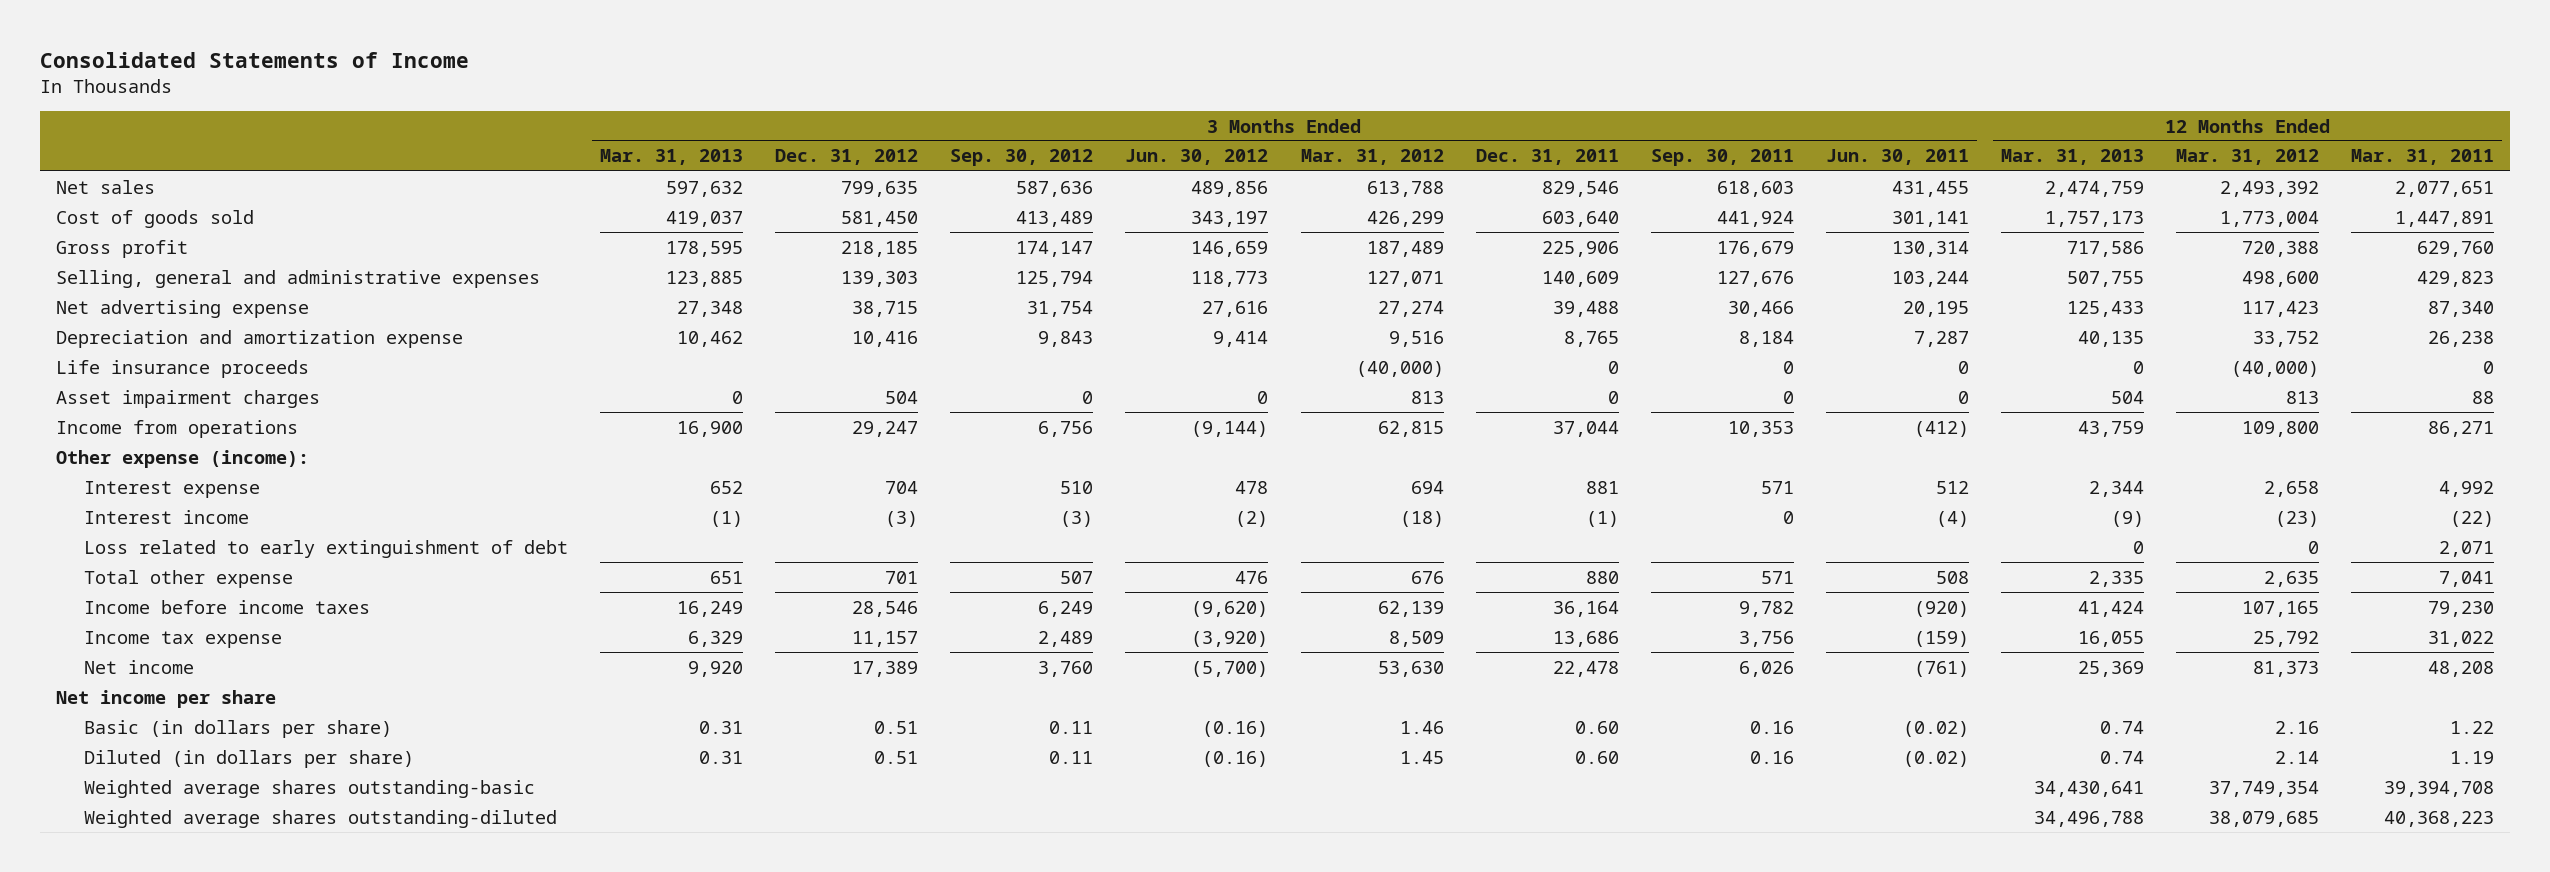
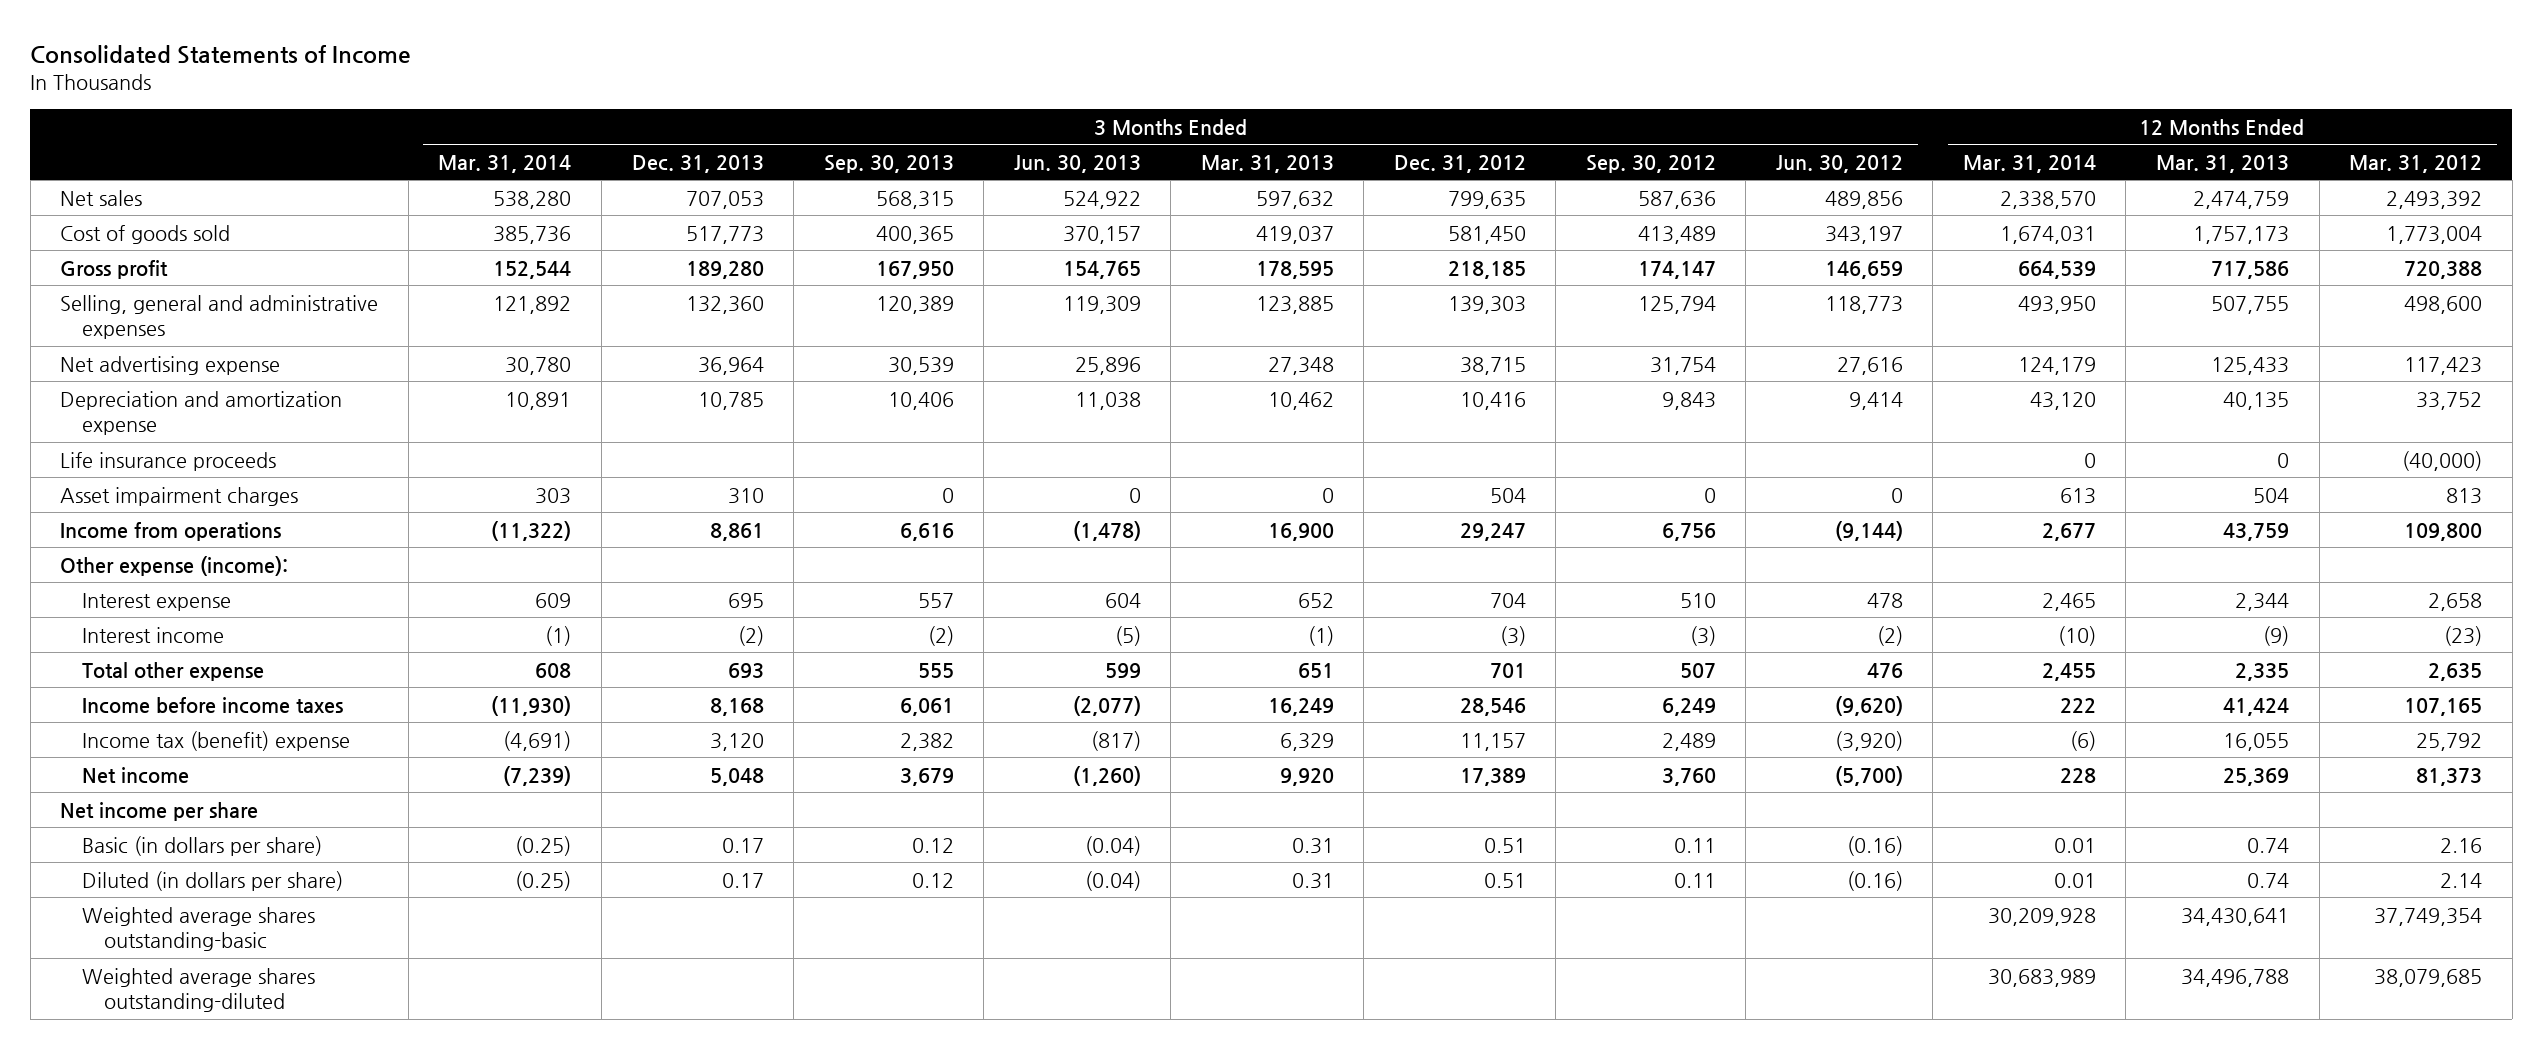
[1300,149,1444,166] Mar. 31, 2012 -> none
[1475,149,1619,166] Dec. 31, 2011 -> none
[1650,149,1794,167] Sep. 30, 2011 -> none
[1825,149,1969,166] Jun. 30, 2011 -> none
[2351,149,2495,166] Mar. 31, 2011 -> none
none -> [438,154,572,173] Mar. 31, 2014
none -> [631,154,764,173] Dec. 31, 2013
none -> [823,154,954,173] Sep. 30, 2013
none -> [1013,154,1141,173] Jun. 30, 2013
none -> [1962,154,2096,173] Mar. 31, 2014
[83,539,568,558] Loss related to early extinguishment of debt -> none
[83,630,282,648] Income tax expense -> [82,730,351,751] Income tax (benefit) expense

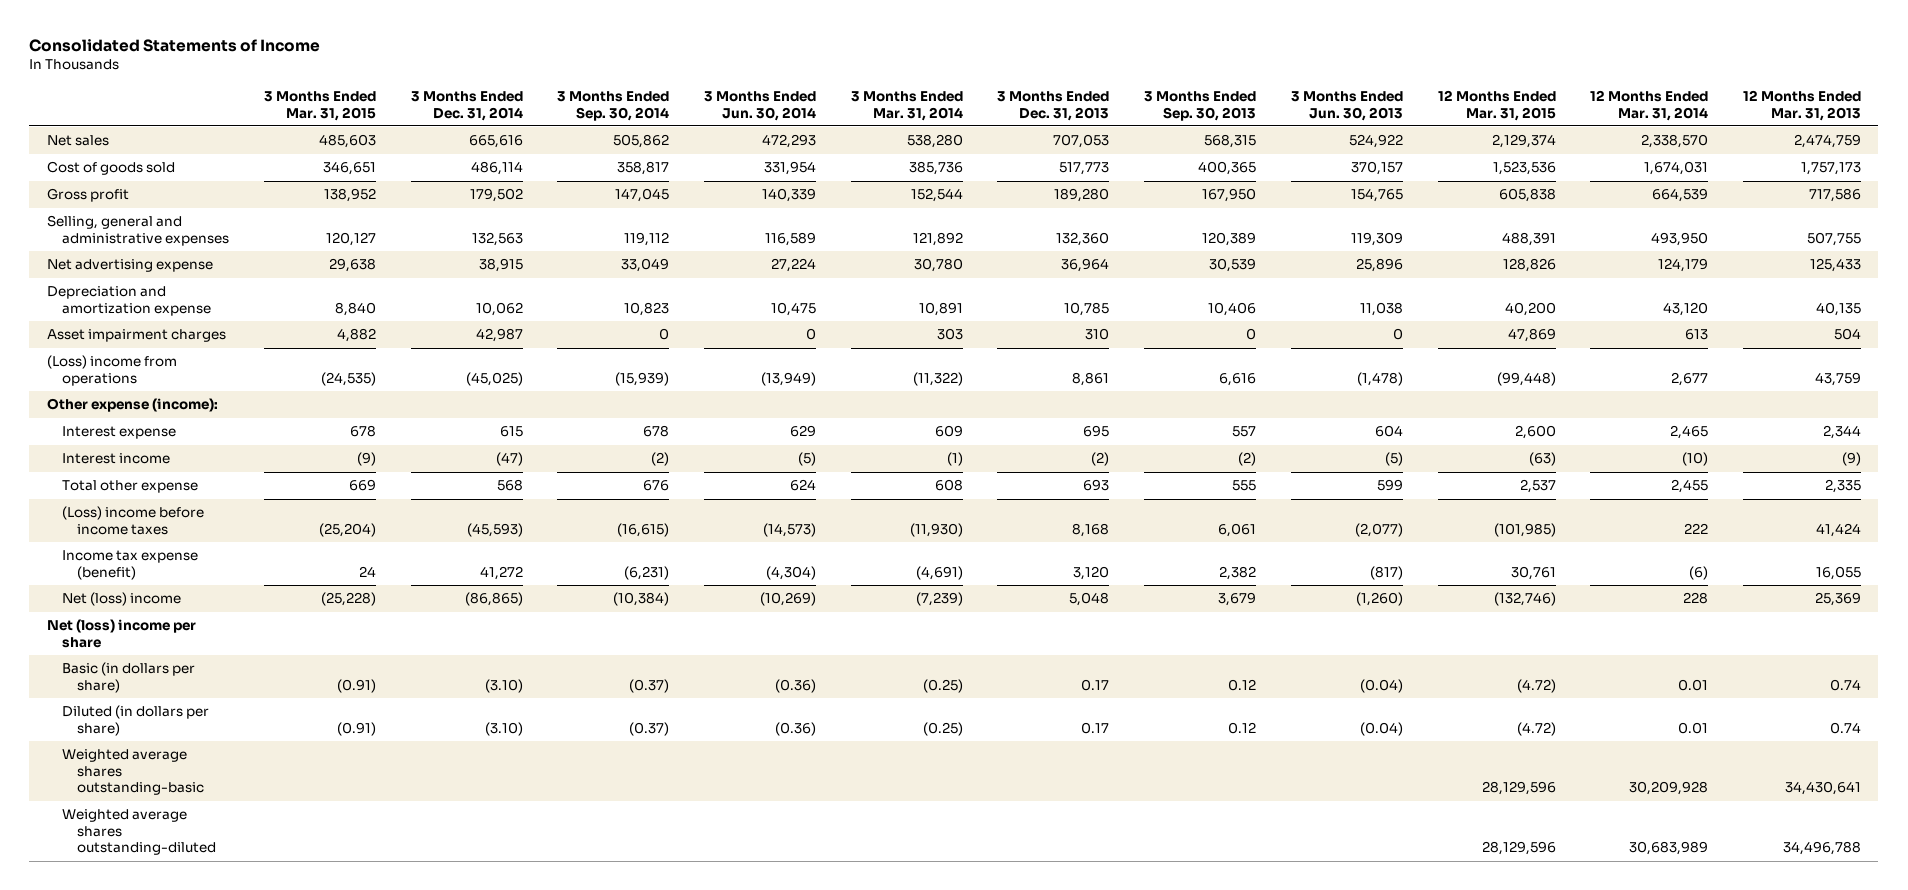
[1200,154,1334,173] Mar. 31, 2013 -> none
[1393,154,1526,173] Dec. 31, 2012 -> none
[1585,154,1716,173] Sep. 30, 2012 -> none
[1775,154,1903,173] Jun. 30, 2012 -> none
[2349,154,2483,173] Mar. 31, 2012 -> none
none -> [263,90,376,121] 3 Months Ended Mar. 31, 2015
none -> [410,90,523,121] 3 Months Ended Dec. 31, 2014
none -> [557,90,670,121] 3 Months Ended Sep. 30, 2014
none -> [704,90,817,121] 3 Months Ended Jun. 30, 2014
none -> [1437,89,1556,121] 12 Months Ended Mar. 31, 2015
[60,451,277,471] Life insurance proceeds -> none
[60,521,282,541] Income from operations -> [46,355,177,386] (Loss) income from operations
[82,696,344,714] Income before income taxes -> [62,506,205,535] (Loss) income before income taxes
[82,730,351,751] Income tax (benefit) expense -> [62,550,199,580] Income tax expense (benefit)
[82,766,190,784] Net income -> [62,592,182,607] Net (loss) income
[60,801,259,821] Net income per share -> [46,619,196,648] Net (loss) income per share

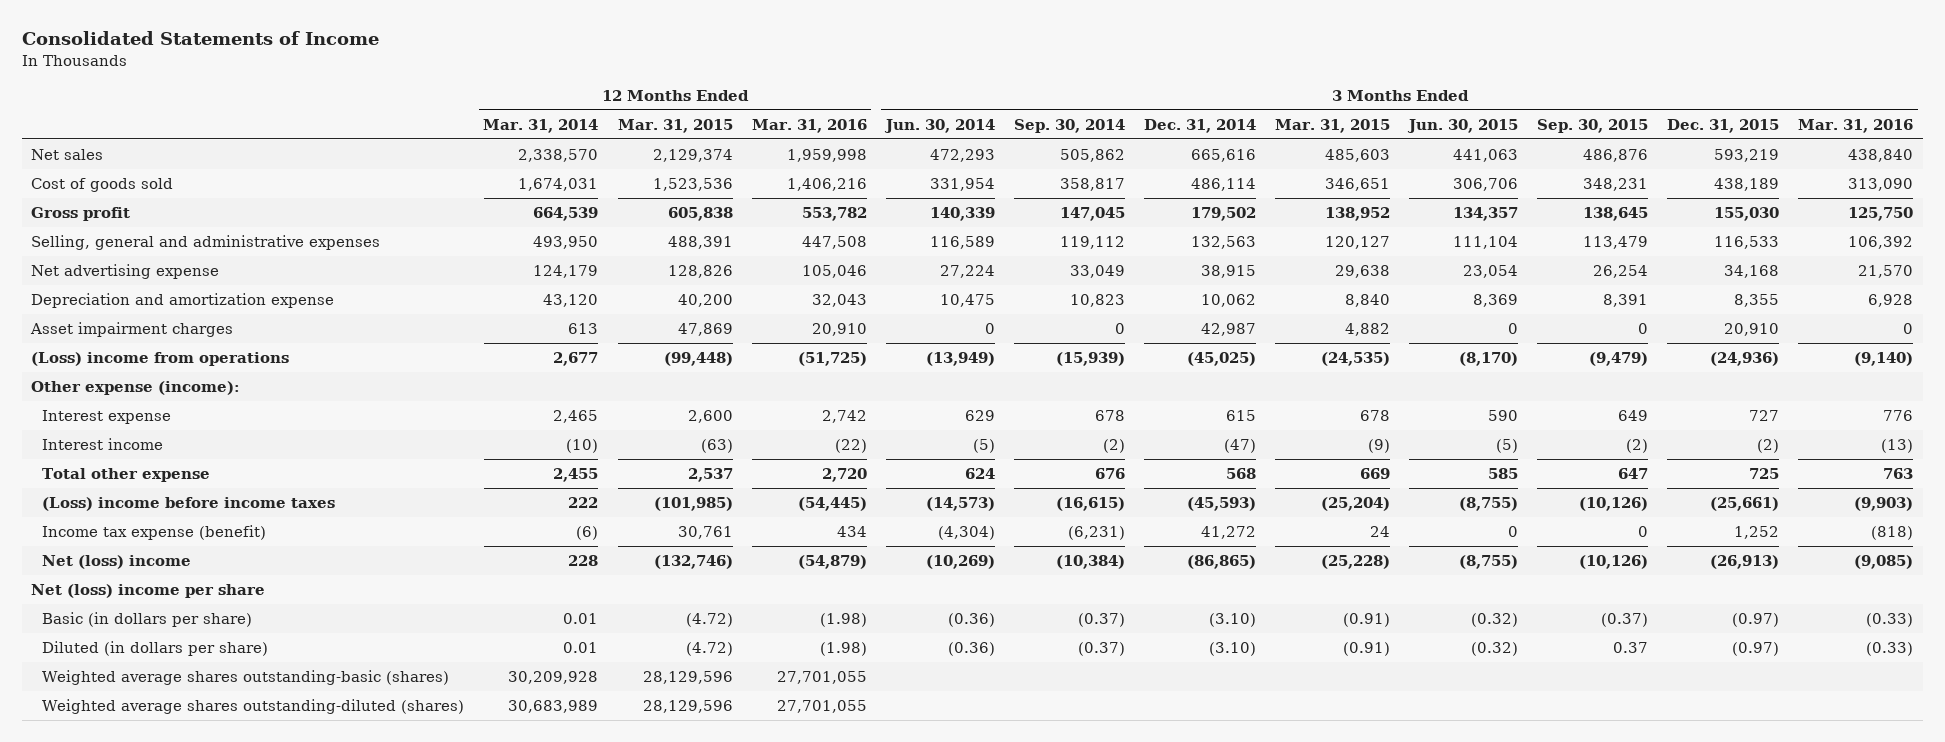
[850,90,963,121] 3 Months Ended Mar. 31, 2014 -> none
[997,90,1110,121] 3 Months Ended Dec. 31, 2013 -> none
[1144,90,1257,121] 3 Months Ended Sep. 30, 2013 -> none
[1290,90,1403,121] 3 Months Ended Jun. 30, 2013 -> none
[1743,89,1862,121] 12 Months Ended Mar. 31, 2013 -> none
none -> [751,118,867,133] Mar. 31, 2016
none -> [1407,118,1519,133] Jun. 30, 2015
none -> [1537,118,1649,133] Sep. 30, 2015
none -> [1667,118,1780,133] Dec. 31, 2015
none -> [1798,118,1914,133] Mar. 31, 2016
[62,749,205,796] Weighted average shares outstanding-basic -> [42,669,450,685] Weighted average shares outstanding-basic (shares)
[62,809,217,856] Weighted average shares outstanding-diluted -> [42,698,465,714] Weighted average shares outstanding-diluted (shares)

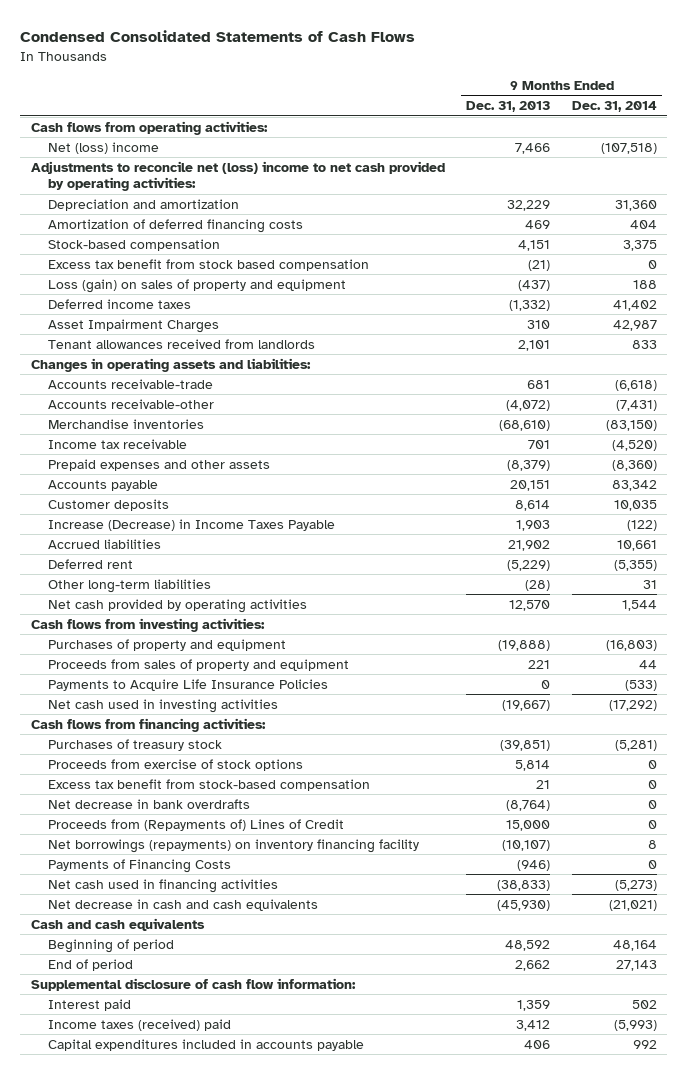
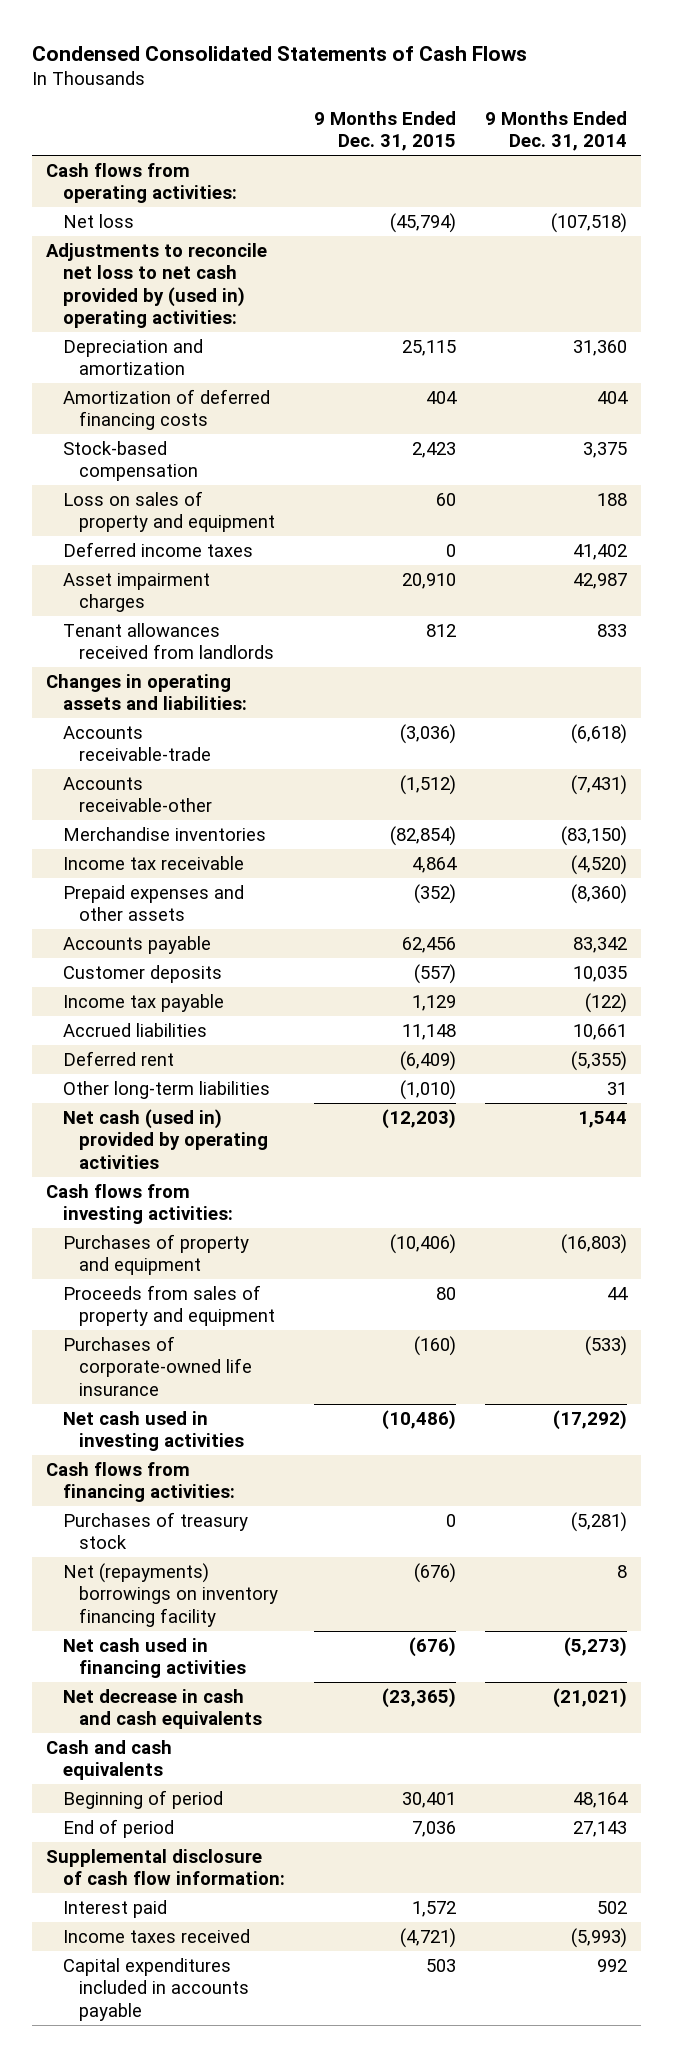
[466,101,551,113] Dec. 31, 2013 -> none
none -> [313,110,456,152] 9 Months Ended Dec. 31, 2015
[47,141,159,154] Net (loss) income -> [62,213,134,228] Net loss
[31,160,446,192] Adjustments to reconcile net (loss) income to net cash provided by operating activities: -> [46,242,268,329] Adjustments to reconcile net loss to net cash provided by (used in) operating activities:
[47,258,369,271] Excess tax benefit from stock based compensation -> none
[47,278,346,293] Loss (gain) on sales of property and equipment -> [62,490,276,533] Loss on sales of property and equipment
[47,318,219,333] Asset Impairment Charges -> [62,572,210,613] Asset impairment charges
[47,518,335,531] Increase (Decrease) in Income Taxes Payable -> [62,993,224,1012] Income tax payable
[47,598,307,613] Net cash provided by operating activities -> [62,1108,269,1169] Net cash (used in) provided by operating activities
[47,678,328,691] Payments to Acquire Life Insurance Policies -> [62,1335,253,1396] Purchases of corporate-owned life insurance
[47,758,303,771] Proceeds from exercise of stock options -> none
[47,778,370,791] Excess tax benefit from stock-based compensation -> none
[47,798,250,809] Net decrease in bank overdrafts -> none
[47,818,344,831] Proceeds from (Repayments of) Lines of Credit -> none
[47,858,231,873] Payments of Financing Costs -> none
[47,838,419,853] Net borrowings (repayments) on inventory financing facility -> [62,1562,279,1627] Net (repayments) borrowings on inventory financing facility
[47,1018,231,1031] Income taxes (received) paid -> [62,1928,250,1943] Income taxes received

